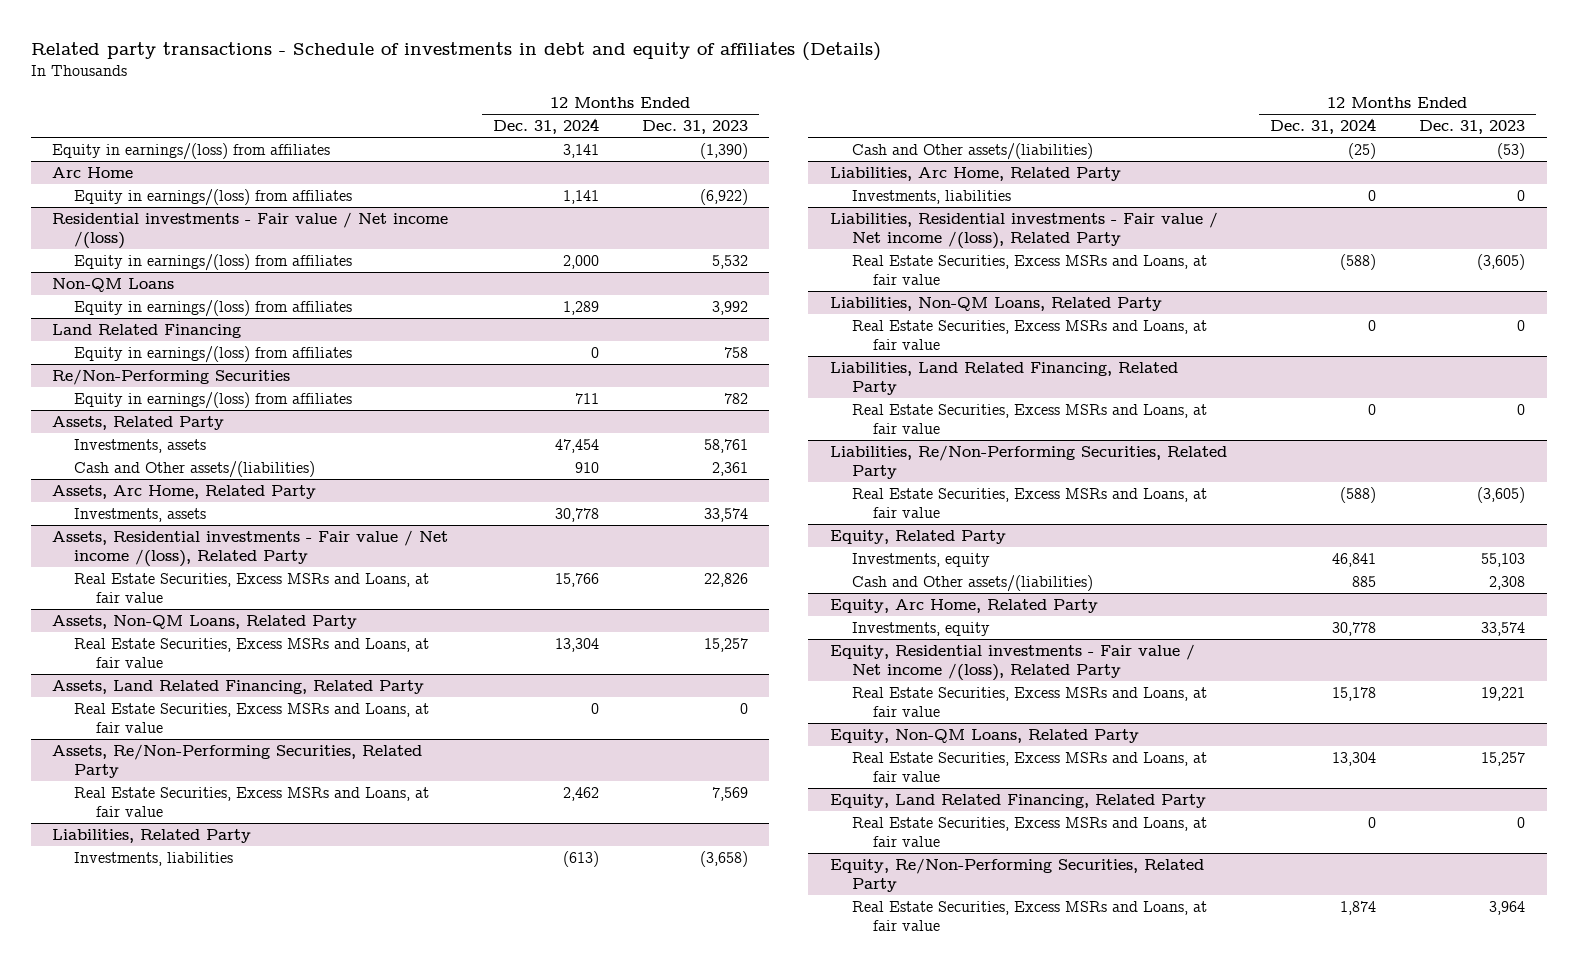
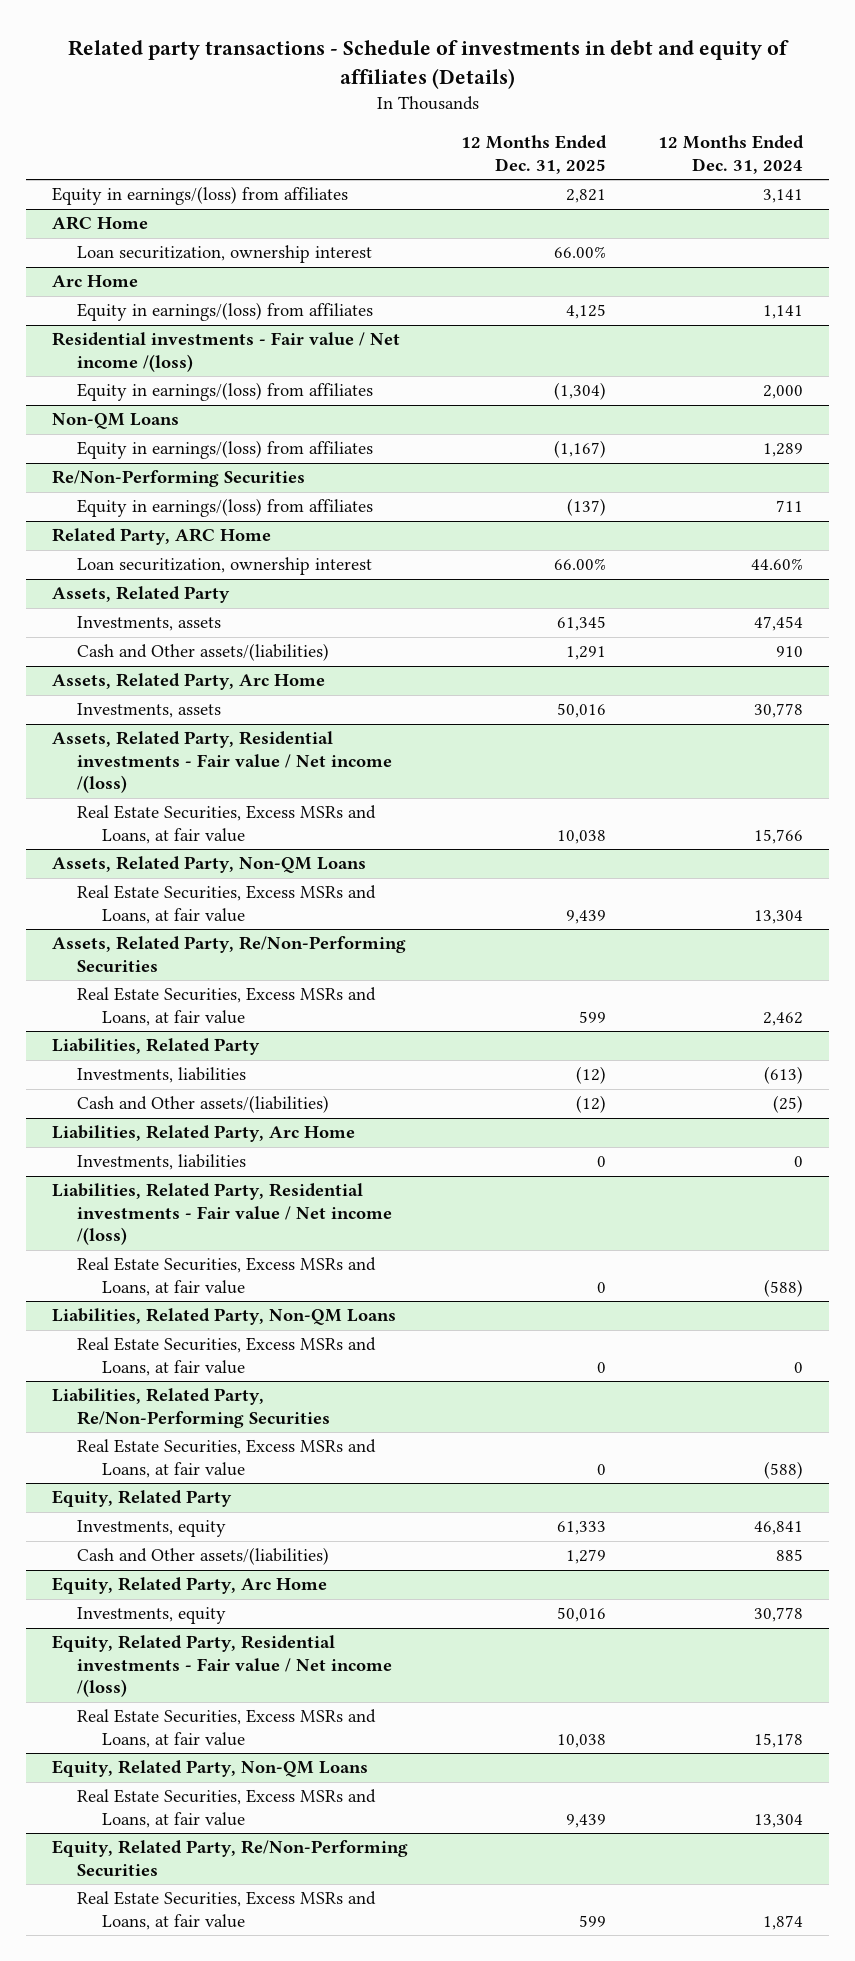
[641,120,748,135] Dec. 31, 2023 -> none
none -> [460,135,607,174] 12 Months Ended Dec. 31, 2025
none -> [52,216,149,231] ARC Home
none -> [77,245,373,264] Loan securitization, ownership interest
[52,323,242,338] Land Related Financing -> none
[74,345,353,363] Equity in earnings/(loss) from affiliates -> none
none -> [52,528,272,546] Related Party, ARC Home
none -> [77,557,373,576] Loan securitization, ownership interest
[52,484,317,499] Assets, Arc Home, Related Party -> [52,673,326,691] Assets, Related Party, Arc Home
[52,529,449,567] Assets, Residential investments - Fair value / Net income /(loss), Related Party -> [52,731,393,794] Assets, Related Party, Residential investments - Fair value / Net income /(loss)
[52,614,358,629] Assets, Non-QM Loans, Related Party -> [52,856,367,874] Assets, Related Party, Non-QM Loans
[52,679,425,694] Assets, Land Related Financing, Related Party -> none
[74,702,430,733] Real Estate Securities, Excess MSRs and Loans, at fair value -> none
[52,743,423,778] Assets, Re/Non-Performing Securities, Related Party -> [52,936,407,973] Assets, Related Party, Re/Non-Performing Securities
[829,166,1121,181] Liabilities, Arc Home, Related Party -> [52,1125,356,1143] Liabilities, Related Party, Arc Home
[829,211,1218,249] Liabilities, Residential investments - Fair value / Net income /(loss), Related Party -> [52,1183,393,1246] Liabilities, Related Party, Residential investments - Fair value / Net income /(loss)
[851,319,1207,350] Real Estate Securities, Excess MSRs and Loans, at fair value -> none
[829,361,1178,395] Liabilities, Land Related Financing, Related Party -> none
[829,296,1162,311] Liabilities, Non-QM Loans, Related Party -> [52,1308,397,1326] Liabilities, Related Party, Non-QM Loans
[829,444,1227,479] Liabilities, Re/Non-Performing Securities, Related Party -> [52,1388,331,1428] Liabilities, Related Party, Re/Non-Performing Securities
[829,598,1098,613] Equity, Arc Home, Related Party -> [52,1577,328,1595] Equity, Related Party, Arc Home
[829,643,1195,681] Equity, Residential investments - Fair value / Net income /(loss), Related Party -> [52,1635,393,1698] Equity, Related Party, Residential investments - Fair value / Net income /(loss)
[829,728,1139,743] Equity, Non-QM Loans, Related Party -> [52,1760,369,1778] Equity, Related Party, Non-QM Loans
[829,793,1206,808] Equity, Land Related Financing, Related Party -> none
[851,816,1207,847] Real Estate Securities, Excess MSRs and Loans, at fair value -> none
[829,857,1204,892] Equity, Re/Non-Performing Securities, Related Party -> [52,1840,409,1877] Equity, Related Party, Re/Non-Performing Securities

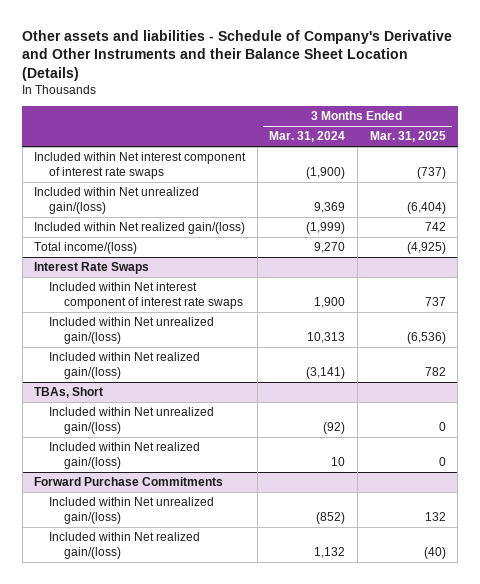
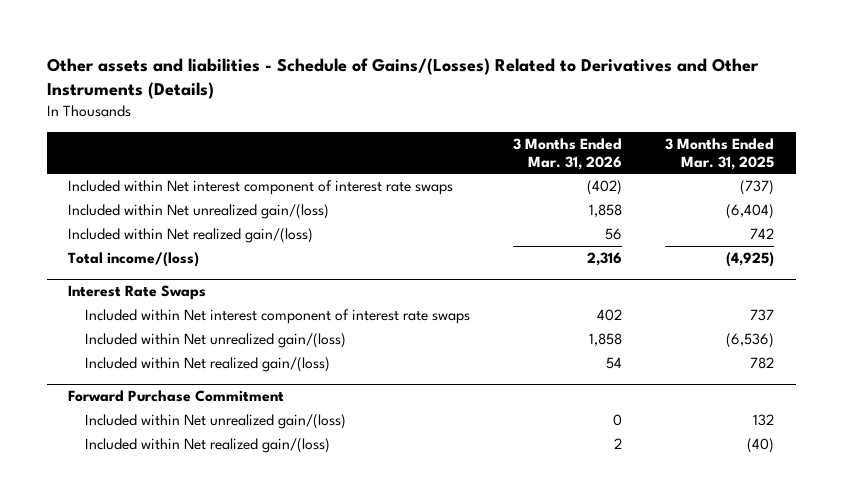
[22,29,453,82] Other assets and liabilities - Schedule of Company's Derivative and Other Instruments and their Balance Sheet Location (Details) -> [46,57,759,100] Other assets and liabilities - Schedule of Gains/(Losses) Related to Derivatives and Other Instruments (Details)
[269,131,346,143] Mar. 31, 2024 -> none
none -> [513,137,623,170] 3 Months Ended Mar. 31, 2026
[34,387,104,399] TBAs, Short -> none
[49,407,215,434] Included within Net unrealized gain/(loss) -> none
[49,442,201,469] Included within Net realized gain/(loss) -> none
[34,477,224,487] Forward Purchase Commitments -> [68,389,285,402] Forward Purchase Commitment

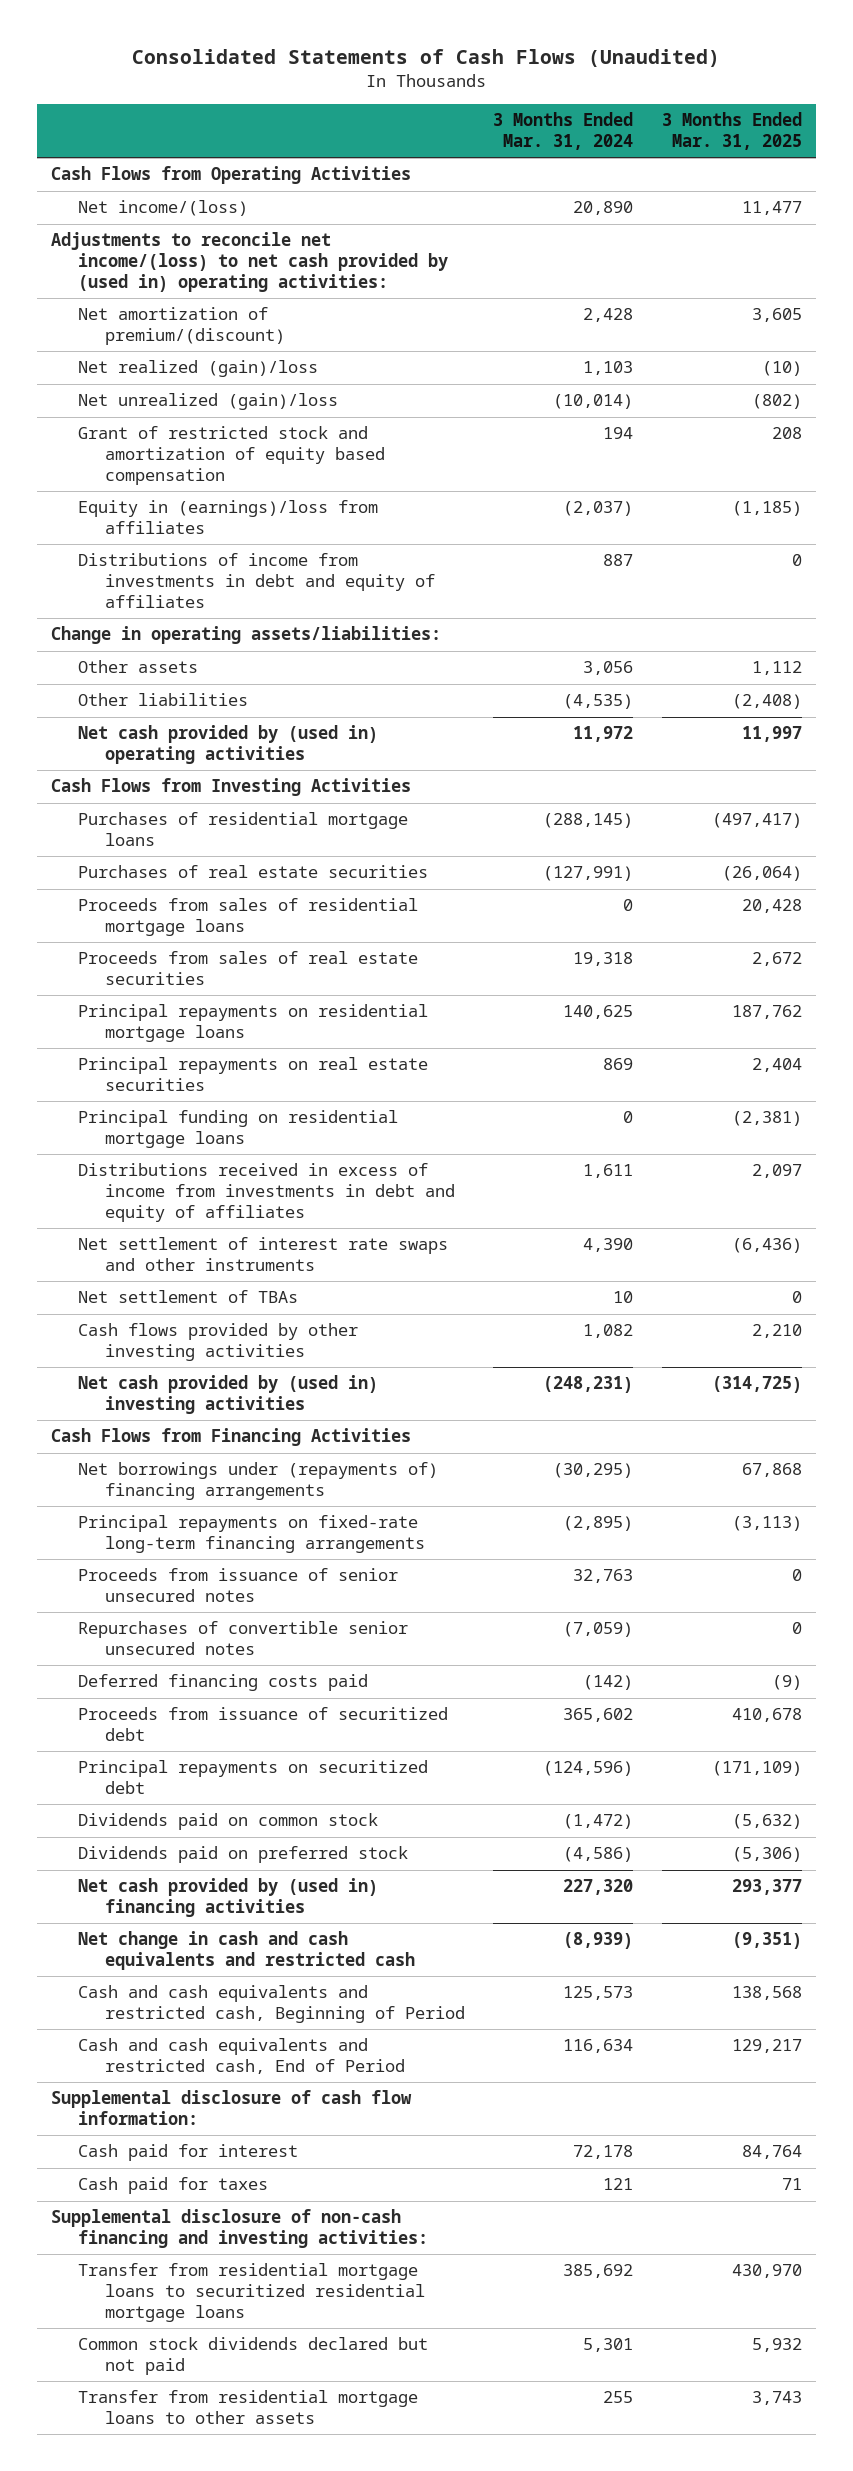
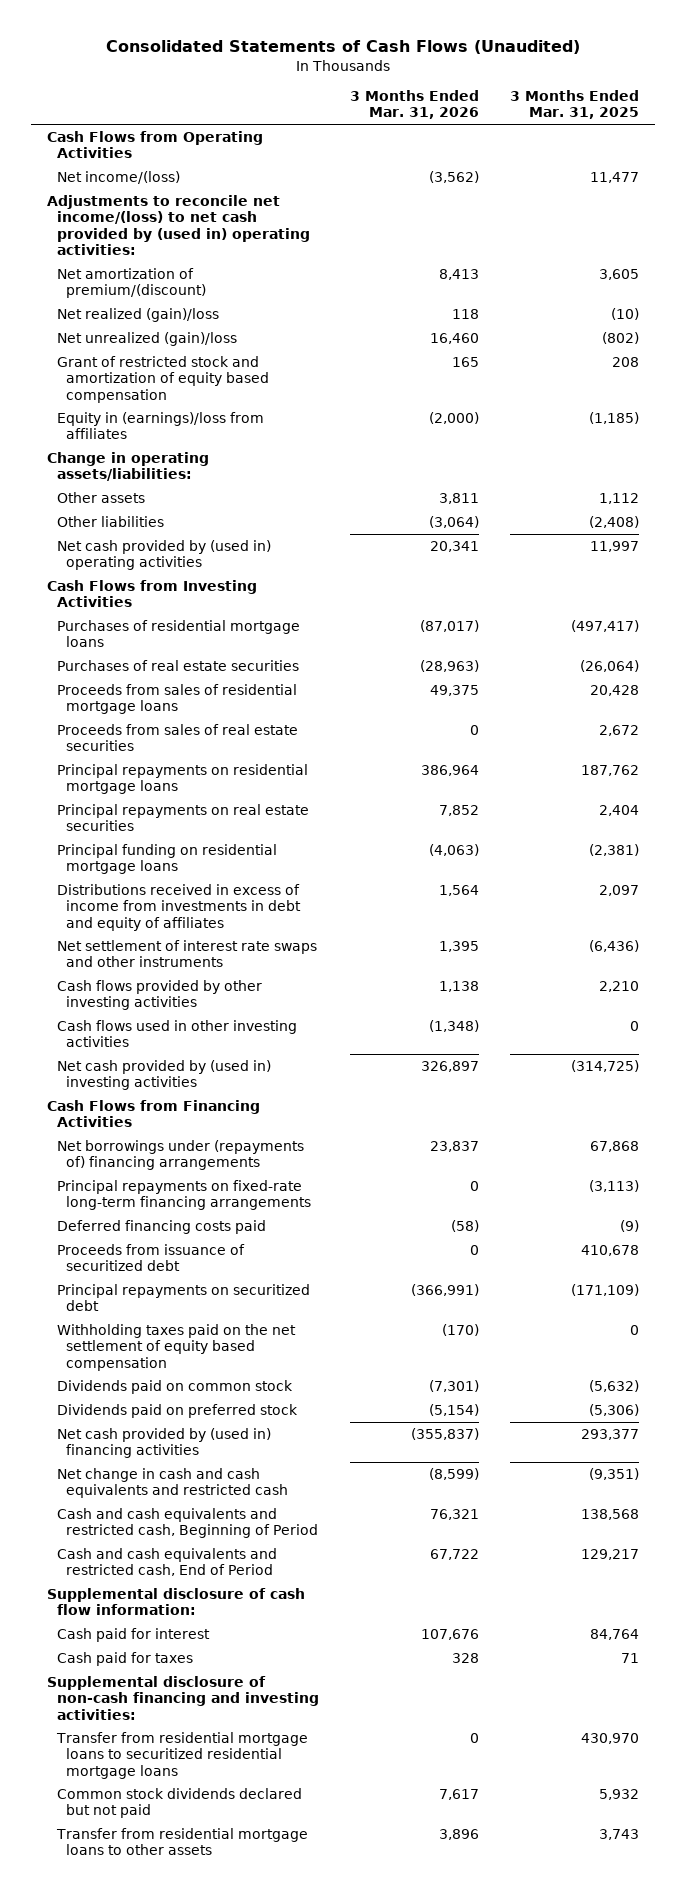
[493,112,634,150] 3 Months Ended Mar. 31, 2024 -> none
none -> [349,90,479,120] 3 Months Ended Mar. 31, 2026
[78,553,436,608] Distributions of income from investments in debt and equity of affiliates -> none
[78,1290,299,1304] Net settlement of TBAs -> none
none -> [56,1019,297,1048] Cash flows used in other investing activities
[78,1568,399,1603] Proceeds from issuance of senior unsecured notes -> none
[78,1621,409,1656] Repurchases of convertible senior unsecured notes -> none
none -> [56,1323,296,1371] Withholding taxes paid on the net settlement of equity based compensation

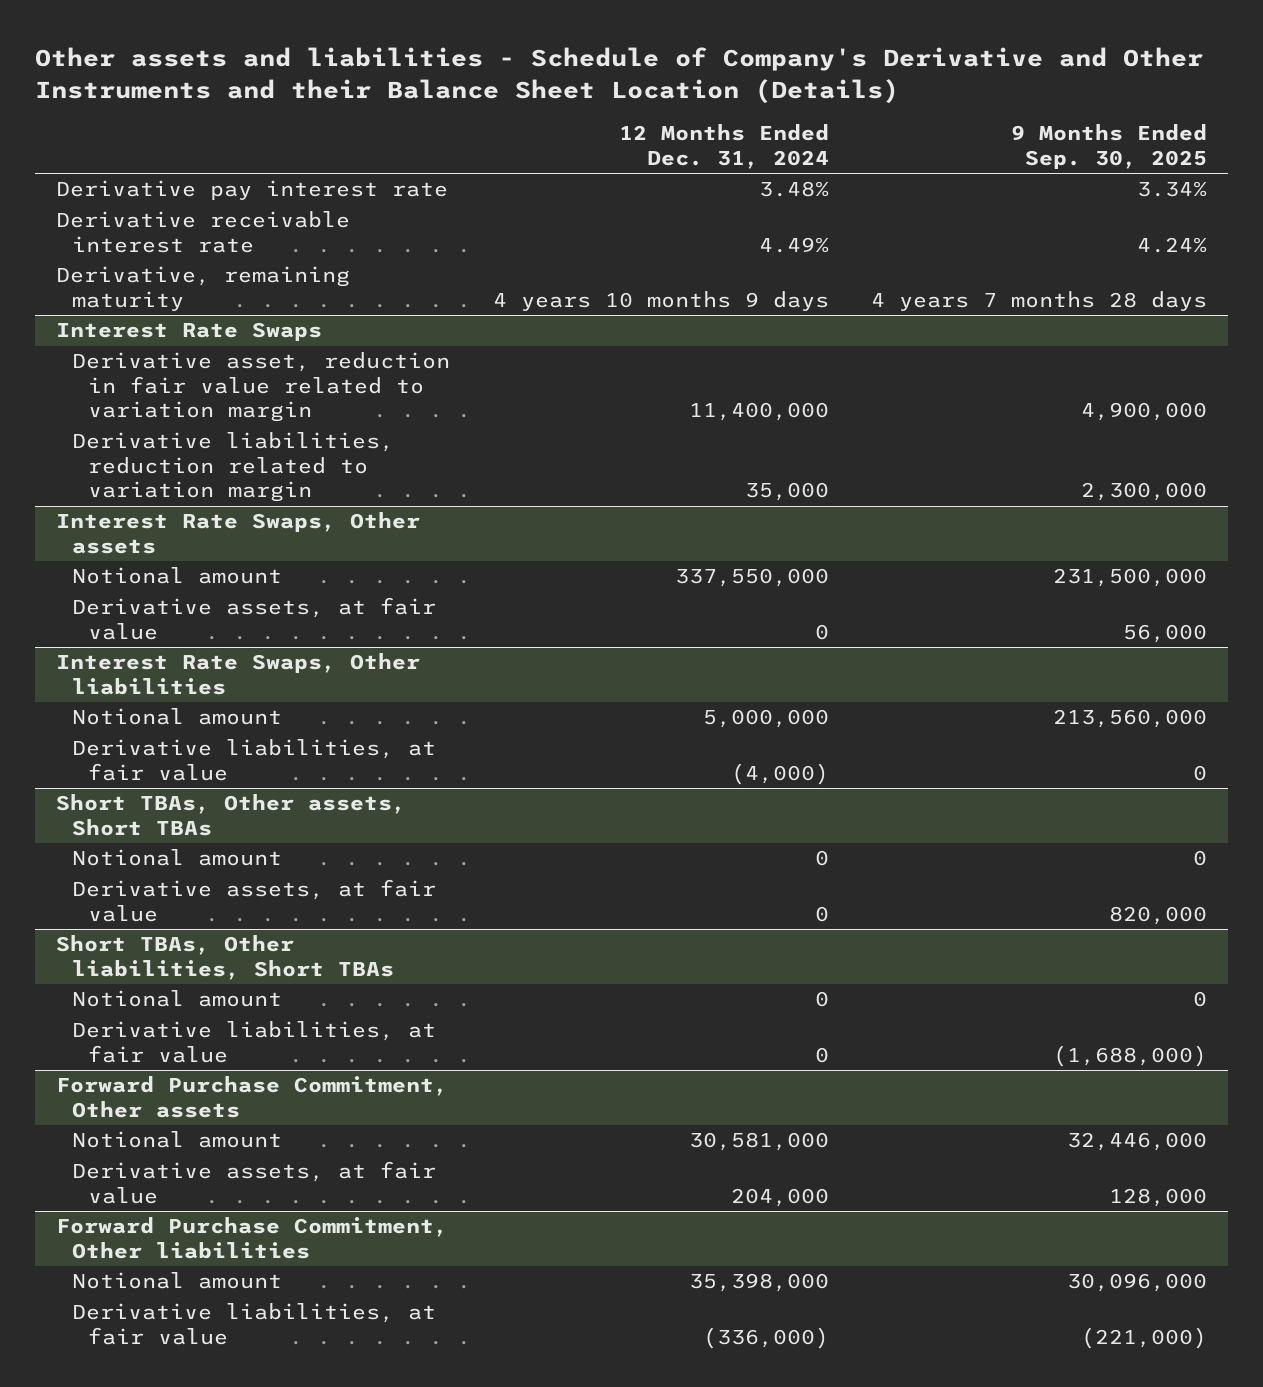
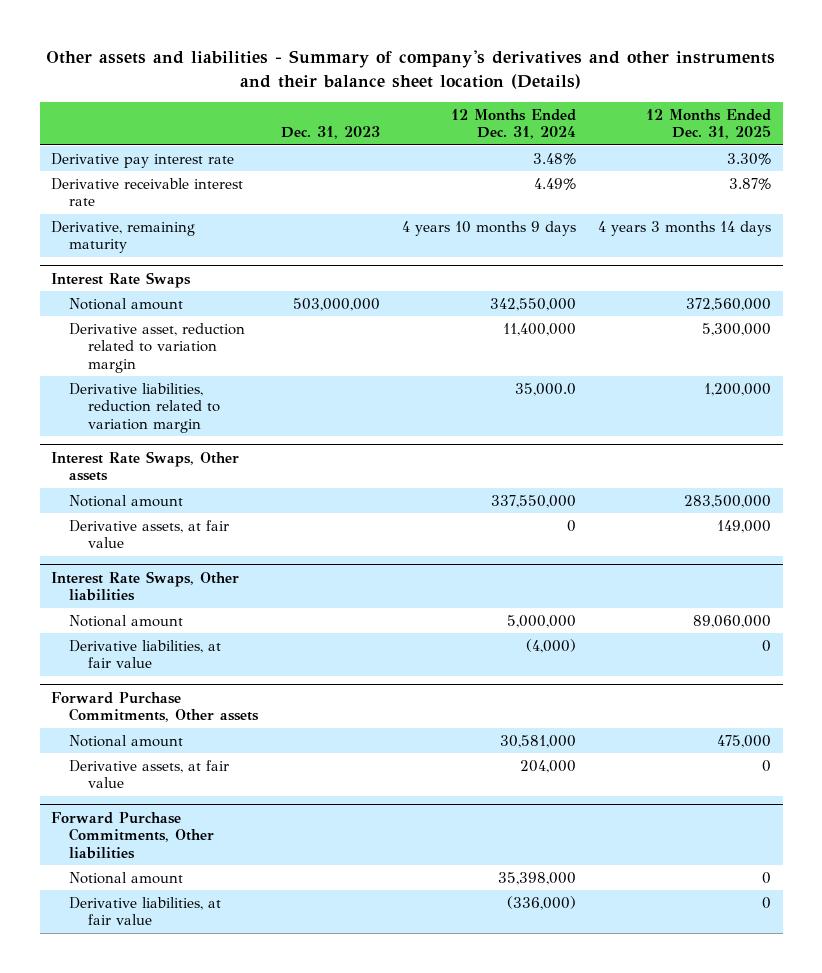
[35,47,1204,104] Other assets and liabilities - Schedule of Company's Derivative and Other Instruments and their Balance Sheet Location (Details) -> [46,50,776,89] Other assets and liabilities - Summary of company's derivatives and other instruments and their balance sheet location (Details)
[1011,124,1208,169] 9 Months Ended Sep. 30, 2025 -> none
none -> [280,126,380,140] Dec. 31, 2023
none -> [646,108,772,140] 12 Months Ended Dec. 31, 2025
none -> [69,297,184,310] Notional amount
[72,352,451,423] Derivative asset, reduction in fair value related to variation margin -> [69,322,246,373] Derivative asset, reduction related to variation margin
[744,482,829,502] 35,000 -> [515,382,577,396] 35,000.0
[56,794,407,836] Short TBAs, Other assets, Short TBAs -> none
[72,849,283,867] Notional amount -> none
[72,879,437,922] Derivative assets, at fair value -> none
[56,935,395,980] Short TBAs, Other liabilities, Short TBAs -> none
[72,990,283,1008] Notional amount -> none
[72,1021,437,1063] Derivative liabilities, at fair value -> none
[56,1076,449,1118] Forward Purchase Commitment, Other assets -> [50,691,260,723] Forward Purchase Commitments, Other assets
[56,1217,449,1259] Forward Purchase Commitment, Other liabilities -> [50,811,215,859] Forward Purchase Commitments, Other liabilities

